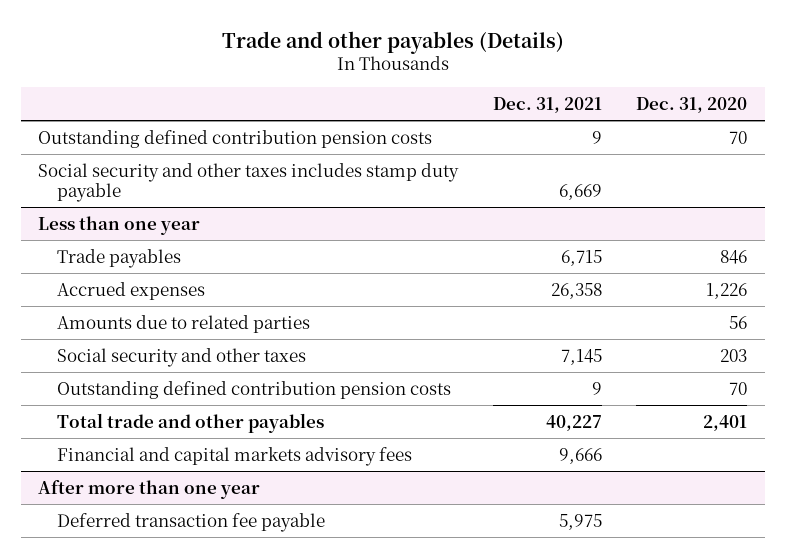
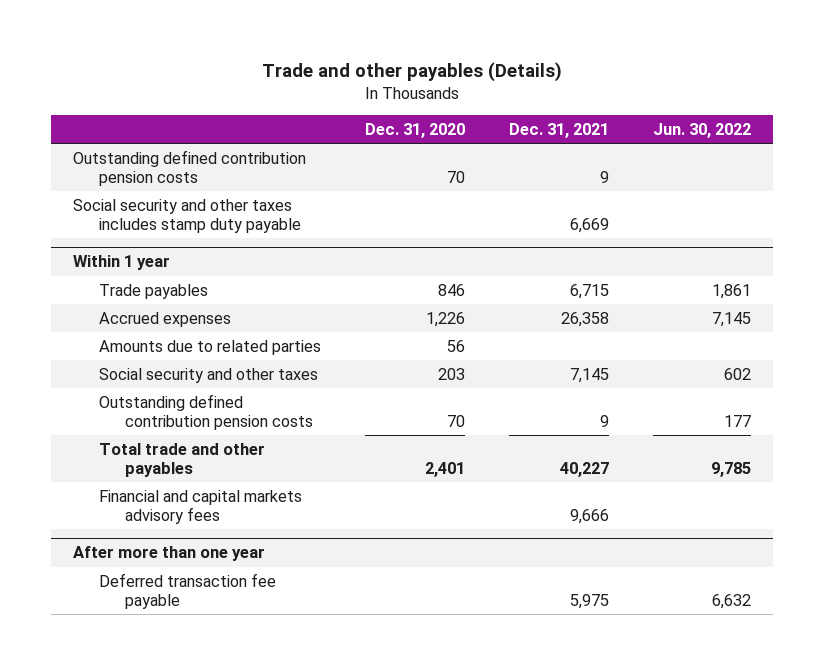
none -> [653,122,752,138] Jun. 30, 2022
[38,215,201,235] Less than one year -> [73,255,171,271] Within 1 year

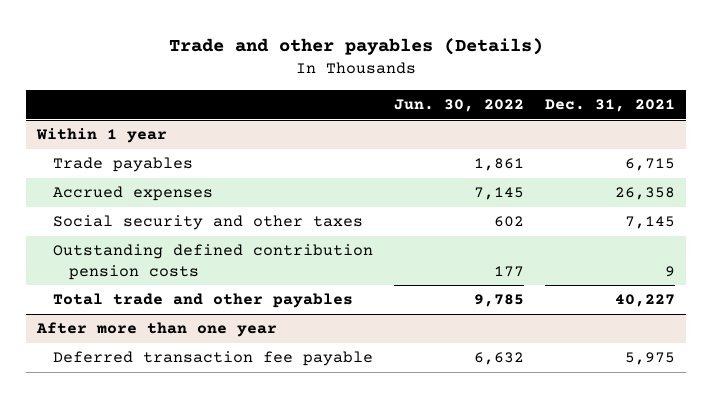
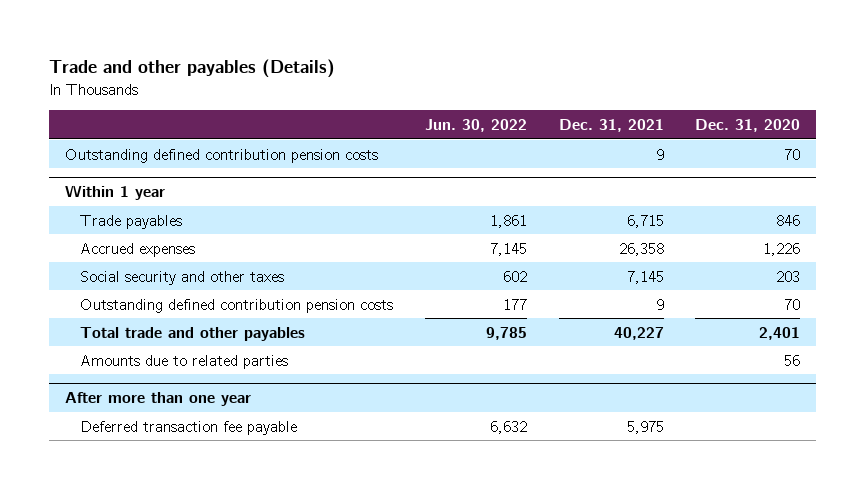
none -> [695,118,801,132] Dec. 31, 2020
none -> [64,148,378,163] Outstanding defined contribution pension costs
none -> [80,354,289,369] Amounts due to related parties

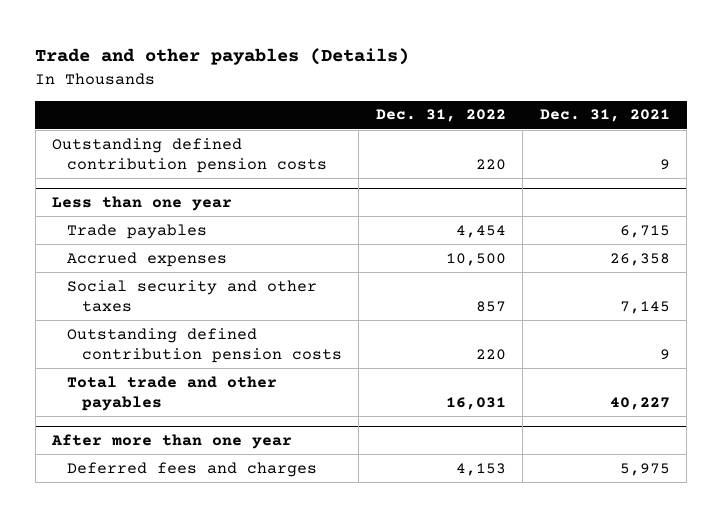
[424,118,527,132] Jun. 30, 2022 -> none
[695,118,801,132] Dec. 31, 2020 -> none
none -> [375,109,506,123] Dec. 31, 2022
[64,185,165,201] Within 1 year -> [52,195,233,211] Less than one year
[80,354,289,369] Amounts due to related parties -> none
[80,420,298,435] Deferred transaction fee payable -> [67,461,318,477] Deferred fees and charges

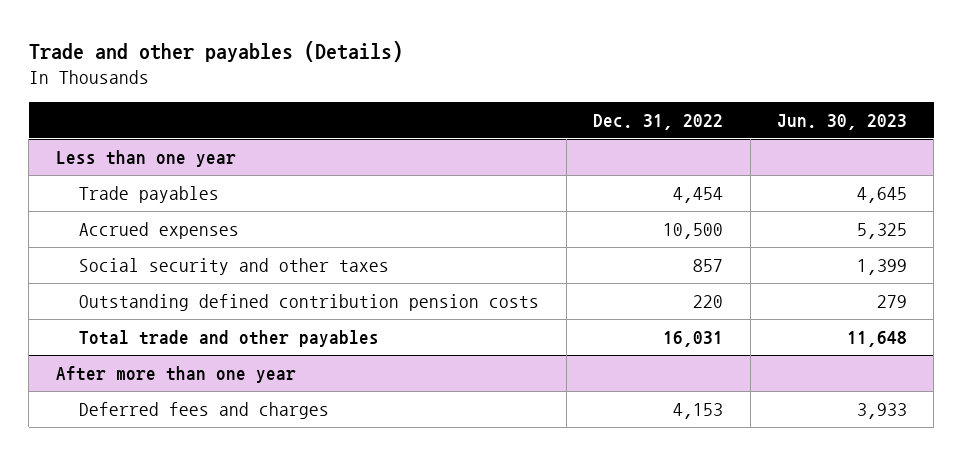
[539,109,670,123] Dec. 31, 2021 -> none
none -> [777,113,908,130] Jun. 30, 2023
[52,137,328,173] Outstanding defined contribution pension costs -> none

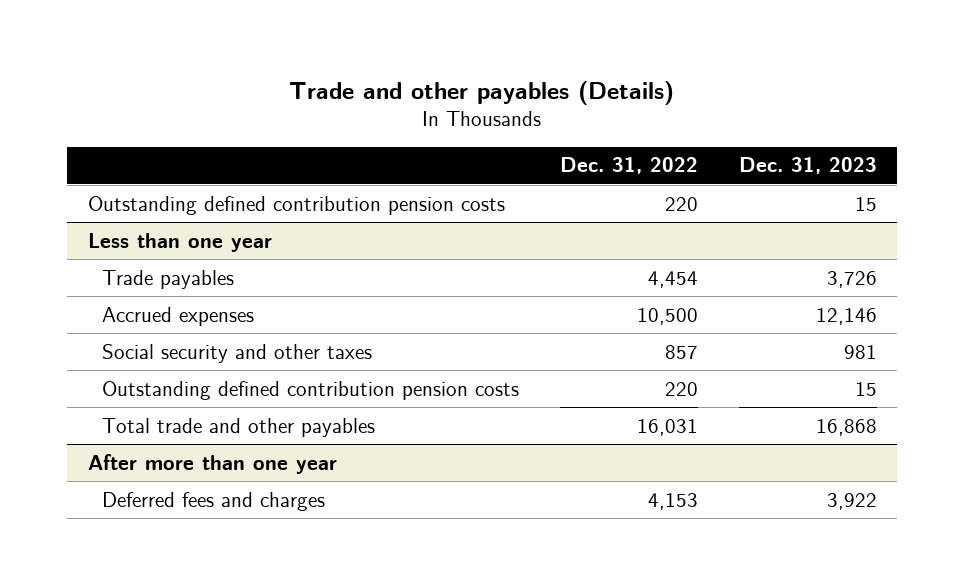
[777,113,908,130] Jun. 30, 2023 -> none
none -> [738,157,877,175] Dec. 31, 2023
none -> [87,195,505,215] Outstanding defined contribution pension costs

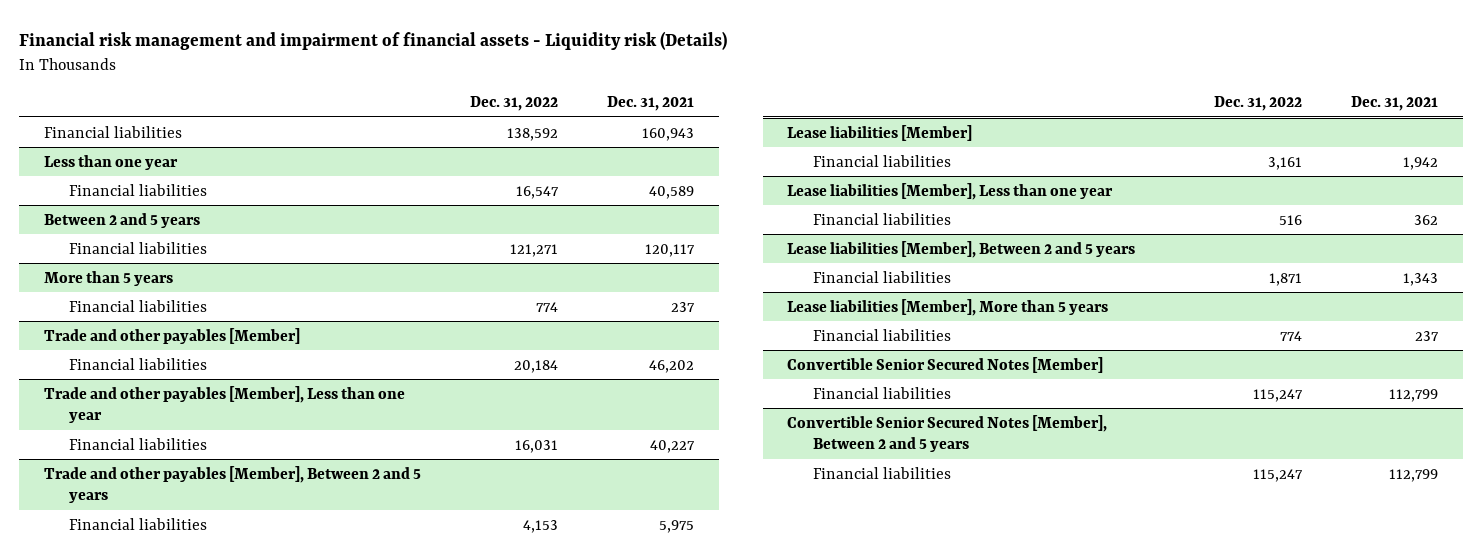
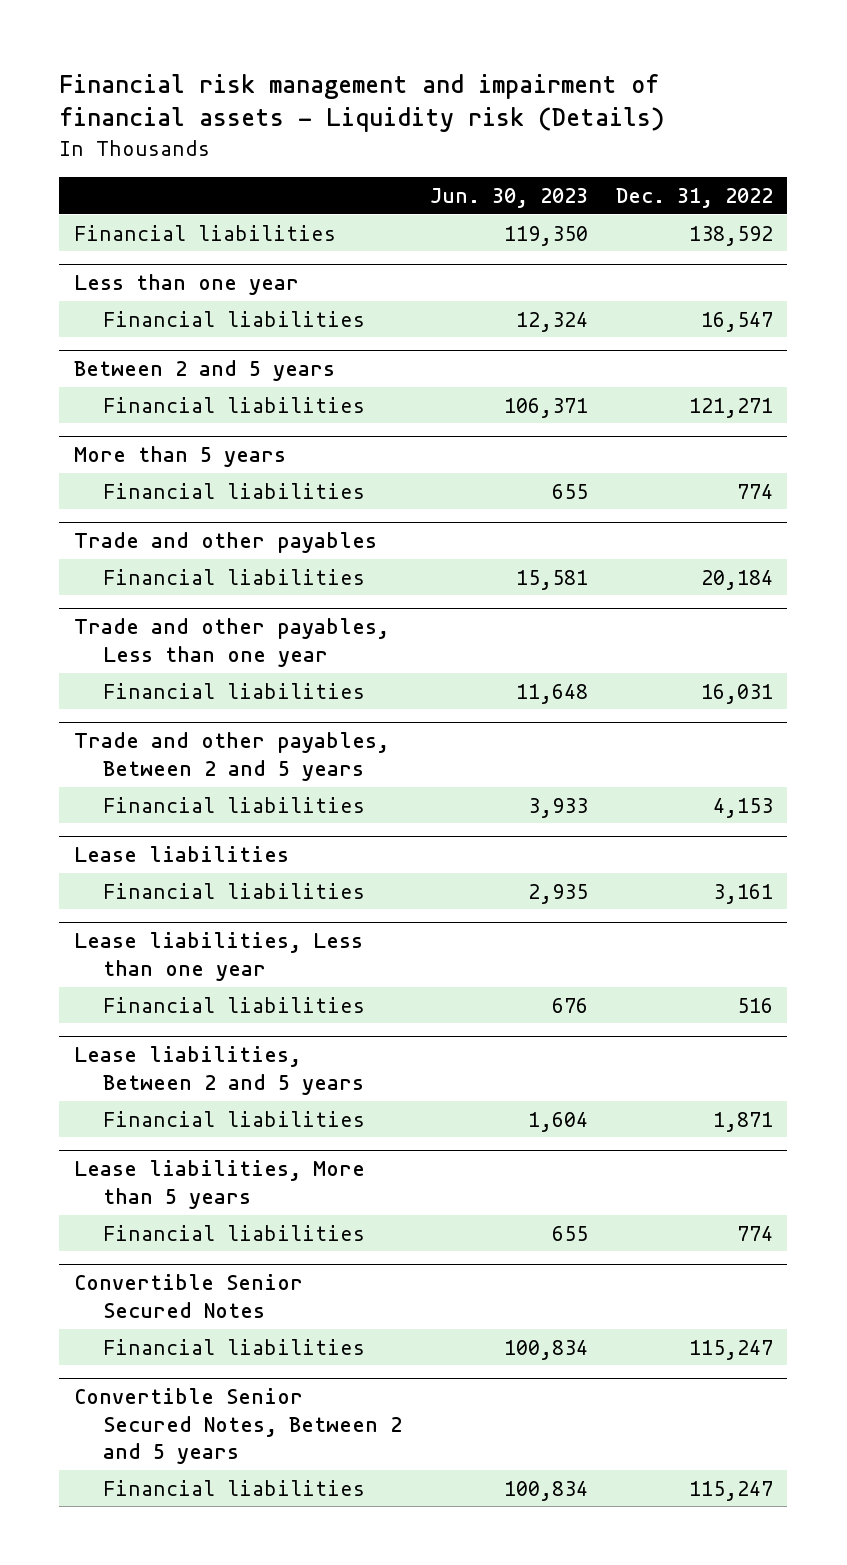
[607,96,695,112] Dec. 31, 2021 -> none
none -> [429,187,588,208] Jun. 30, 2023
[43,327,300,344] Trade and other payables [Member] -> [73,532,377,554] Trade and other payables
[43,385,405,424] Trade and other payables [Member], Less than one year -> [73,618,389,667] Trade and other payables, Less than one year
[43,465,421,504] Trade and other payables [Member], Between 2 and 5 years -> [73,732,389,781] Trade and other payables, Between 2 and 5 years
[787,124,973,141] Lease liabilities [Member] -> [73,846,289,863] Lease liabilities
[787,182,1114,200] Lease liabilities [Member], Less than one year -> [73,932,363,981] Lease liabilities, Less than one year
[787,240,1136,258] Lease liabilities [Member], Between 2 and 5 years -> [73,1046,364,1095] Lease liabilities, Between 2 and 5 years
[787,298,1109,316] Lease liabilities [Member], More than 5 years -> [73,1160,365,1209] Lease liabilities, More than 5 years
[787,356,1104,373] Convertible Senior Secured Notes [Member] -> [73,1274,303,1318] Convertible Senior Secured Notes
[787,414,1108,453] Convertible Senior Secured Notes [Member], Between 2 and 5 years -> [73,1388,402,1465] Convertible Senior Secured Notes, Between 2 and 5 years

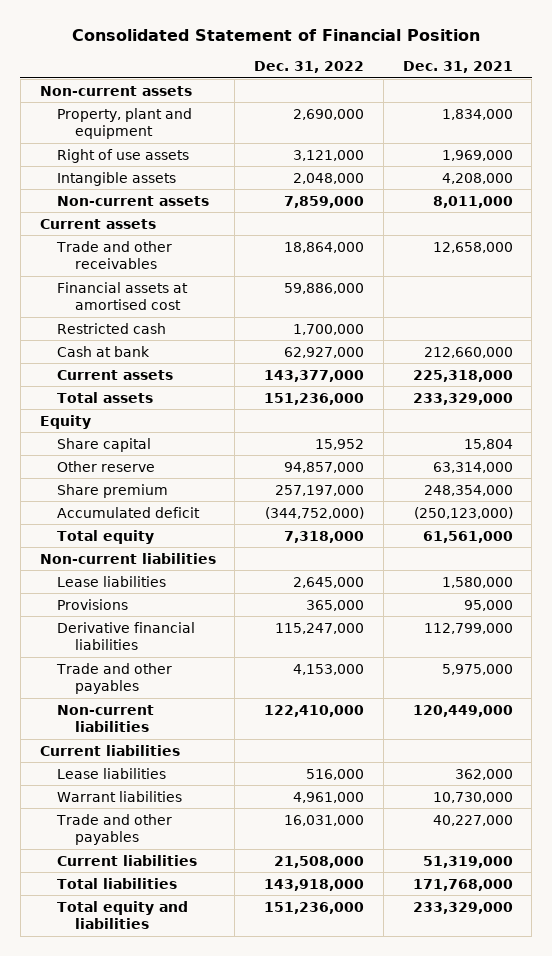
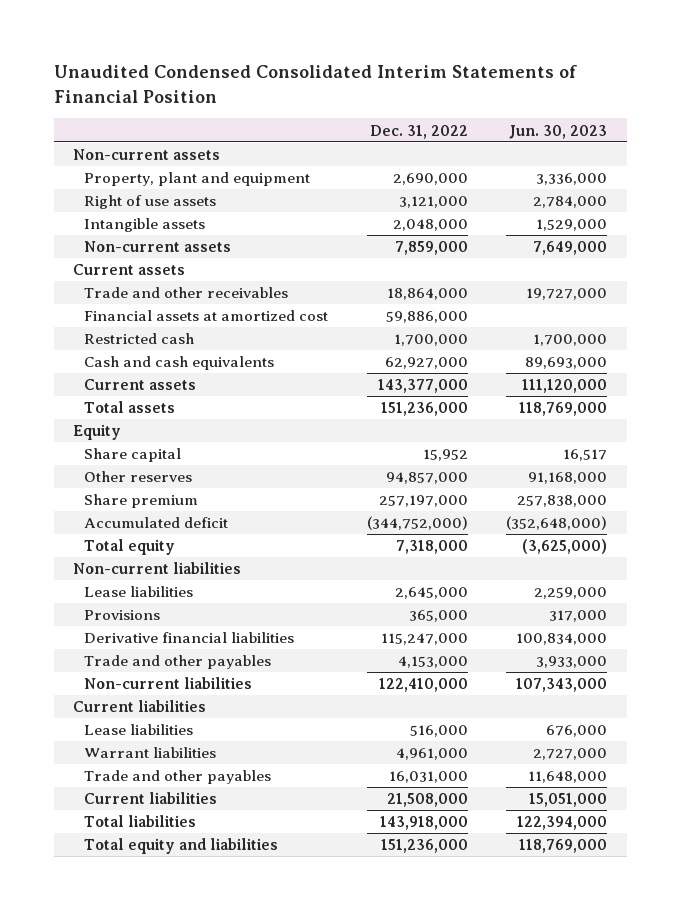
[72,29,481,42] Consolidated Statement of Financial Position -> [53,65,577,103] Unaudited Condensed Consolidated Interim Statements of Financial Position
[402,61,513,74] Dec. 31, 2021 -> none
none -> [509,124,608,139] Jun. 30, 2023
[57,281,189,310] Financial assets at amortised cost -> [84,310,329,322] Financial assets at amortized cost
[57,345,151,357] Cash at bank -> [84,356,275,371] Cash and cash equivalents
[57,460,156,472] Other reserve -> [84,471,193,483] Other reserves

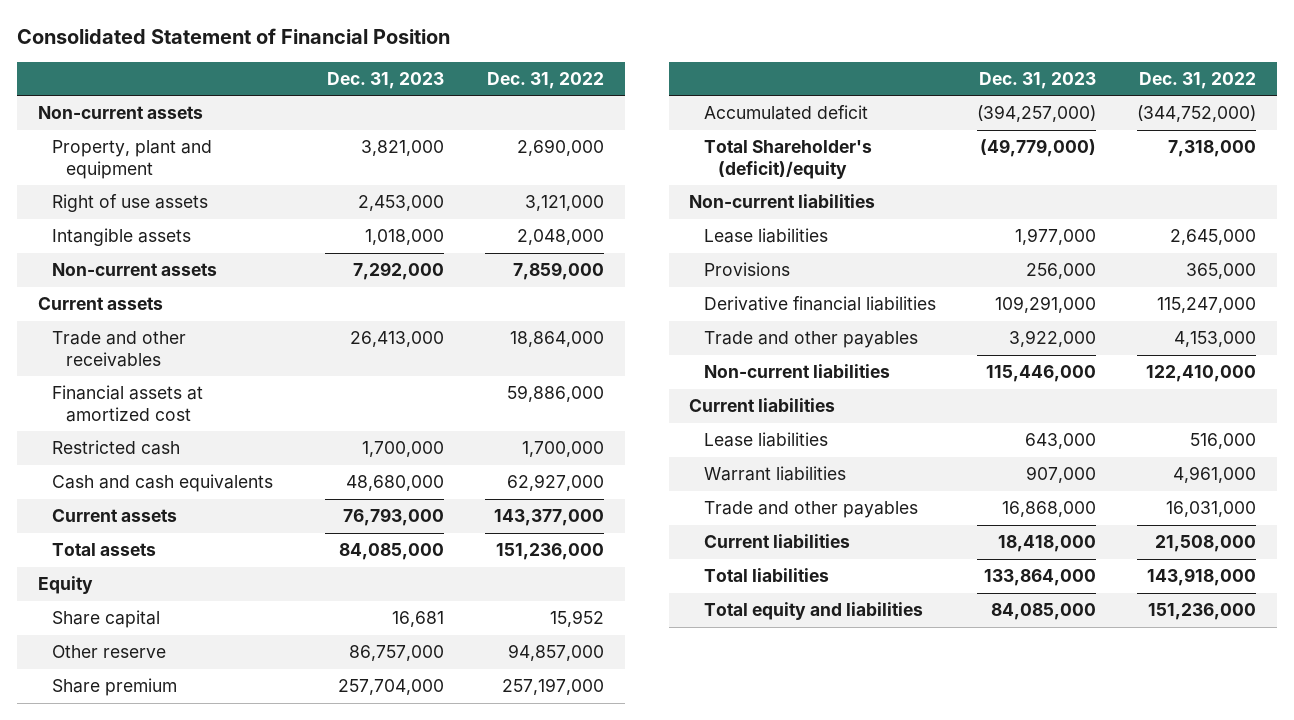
[53,65,577,103] Unaudited Condensed Consolidated Interim Statements of Financial Position -> [17,28,451,45] Consolidated Statement of Financial Position
[509,124,608,139] Jun. 30, 2023 -> none
none -> [327,71,445,89] Dec. 31, 2023
[84,471,193,483] Other reserves -> [51,645,166,659] Other reserve
[84,539,176,556] Total equity -> [703,140,872,179] Total Shareholder's (deficit)/equity

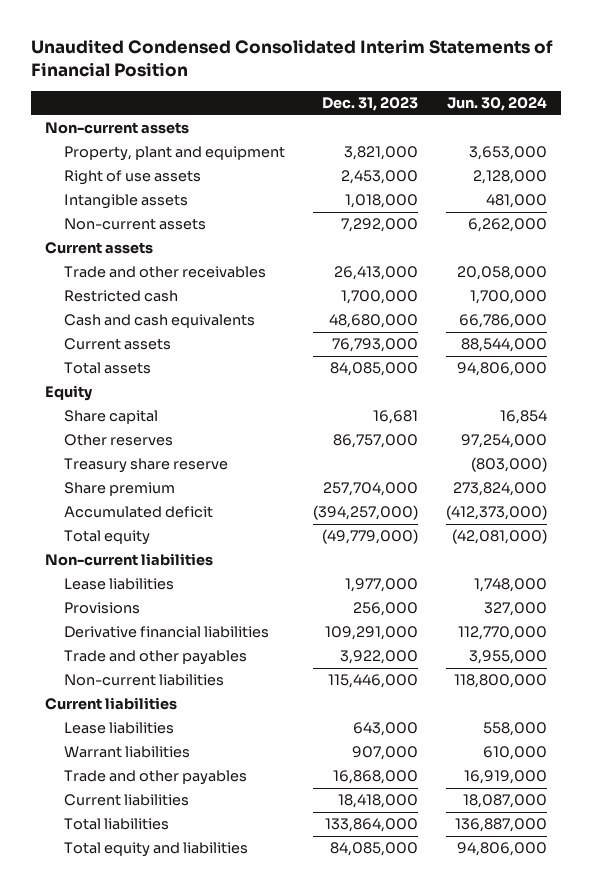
[17,28,451,45] Consolidated Statement of Financial Position -> [30,39,553,78] Unaudited Condensed Consolidated Interim Statements of Financial Position
[487,71,605,89] Dec. 31, 2022 -> none
none -> [447,97,548,112] Jun. 30, 2024
[51,385,203,422] Financial assets at amortized cost -> none
[51,645,166,659] Other reserve -> [63,434,173,447] Other reserves
none -> [63,458,228,474] Treasury share reserve
[703,140,872,179] Total Shareholder's (deficit)/equity -> [63,530,150,546] Total equity

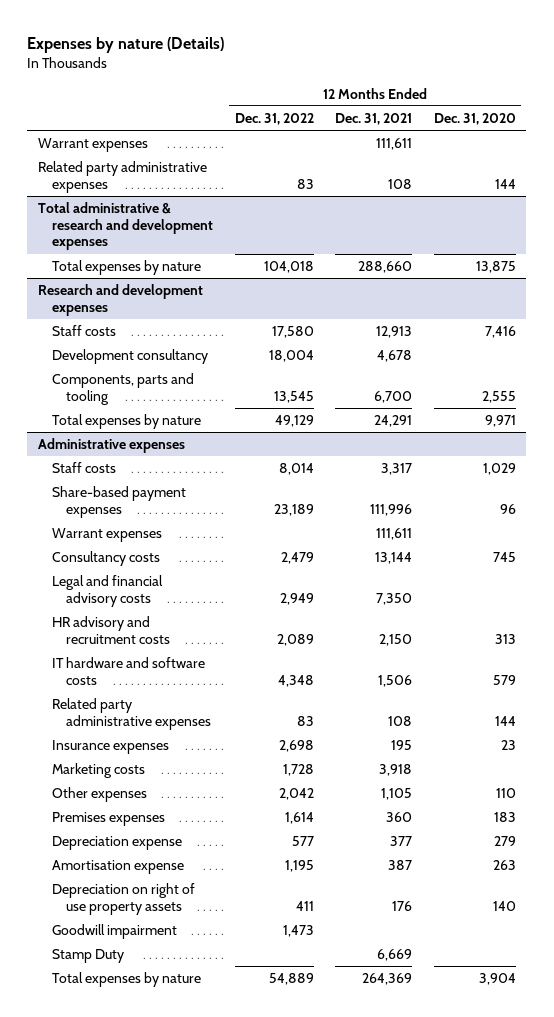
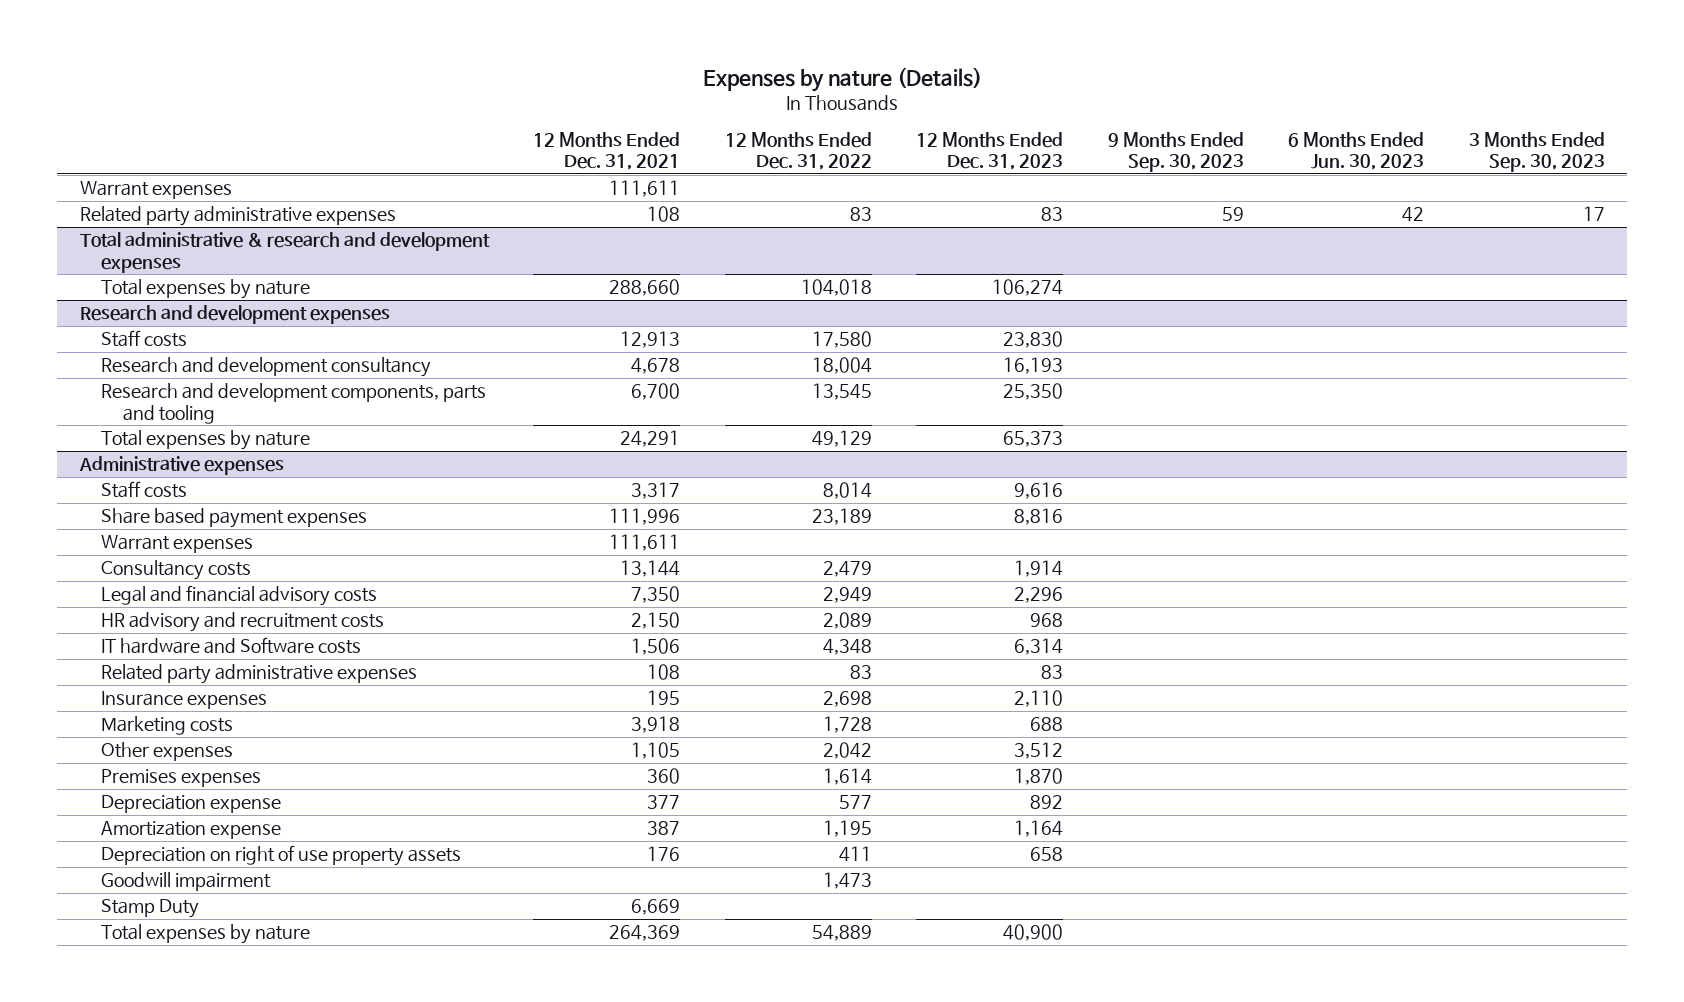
[433,112,516,125] Dec. 31, 2020 -> none
none -> [916,131,1064,171] 12 Months Ended Dec. 31, 2023
none -> [1107,131,1244,173] 9 Months Ended Sep. 30, 2023
none -> [1288,131,1425,171] 6 Months Ended Jun. 30, 2023
none -> [1468,131,1605,173] 3 Months Ended Sep. 30, 2023
[52,349,209,365] Development consultancy -> [101,357,432,378] Research and development consultancy
[52,373,195,405] Components, parts and tooling -> [101,383,487,424] Research and development components, parts and tooling
[52,486,187,518] Share-based payment expenses -> [101,508,368,529] Share based payment expenses
[52,657,206,685] IT hardware and software costs -> [101,637,362,655] IT hardware and Software costs
[52,860,185,875] Amortisation expense -> [101,821,282,840] Amortization expense

